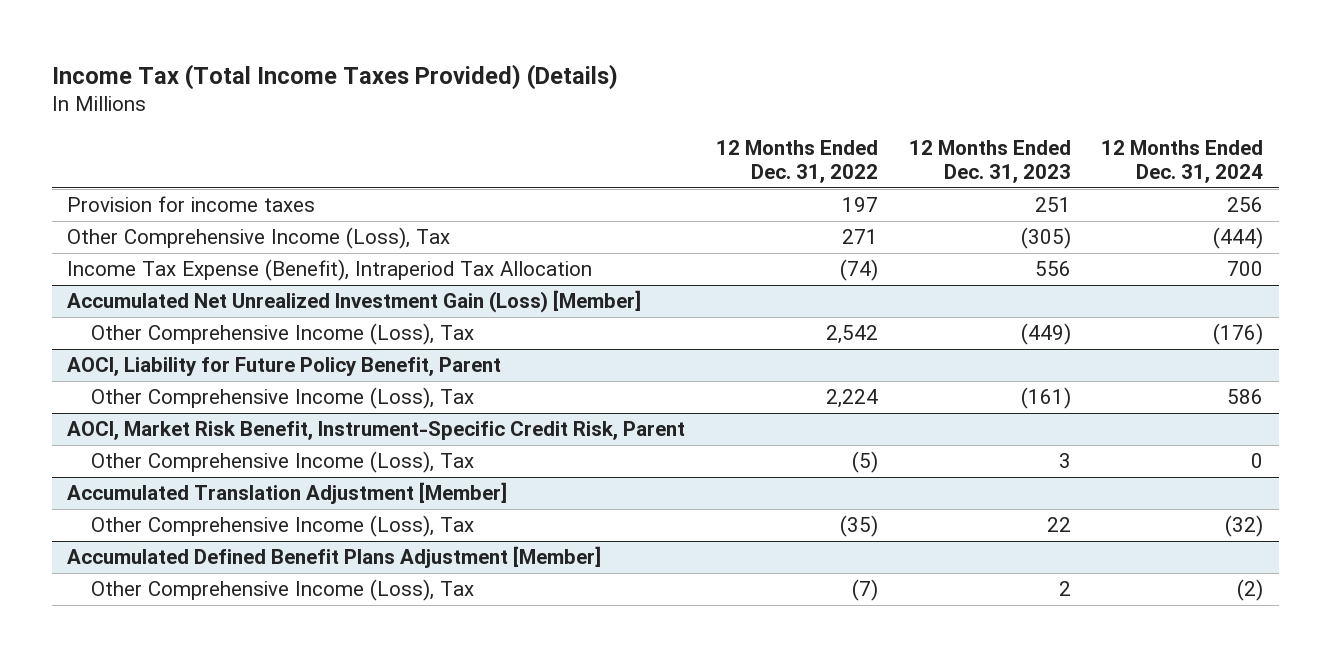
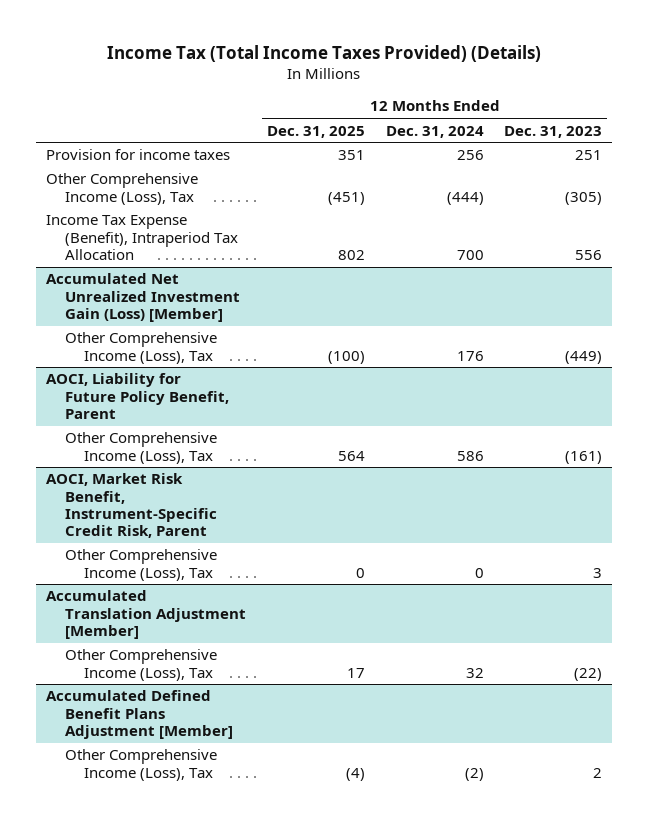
[716,140,879,184] 12 Months Ended Dec. 31, 2022 -> none
none -> [266,125,365,138] Dec. 31, 2025
[1213,323,1264,346] (176) -> [456,350,484,361] 176
[1046,517,1071,533] 22 -> [574,667,603,681] (22)
[1225,515,1264,538] (32) -> [465,667,484,678] 32

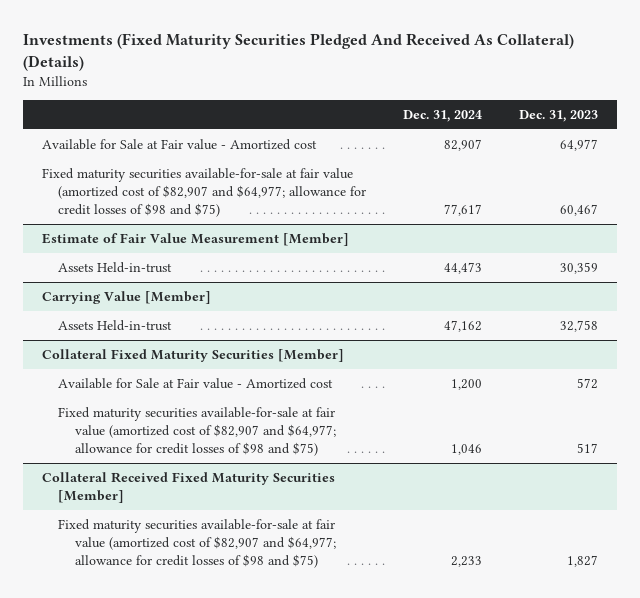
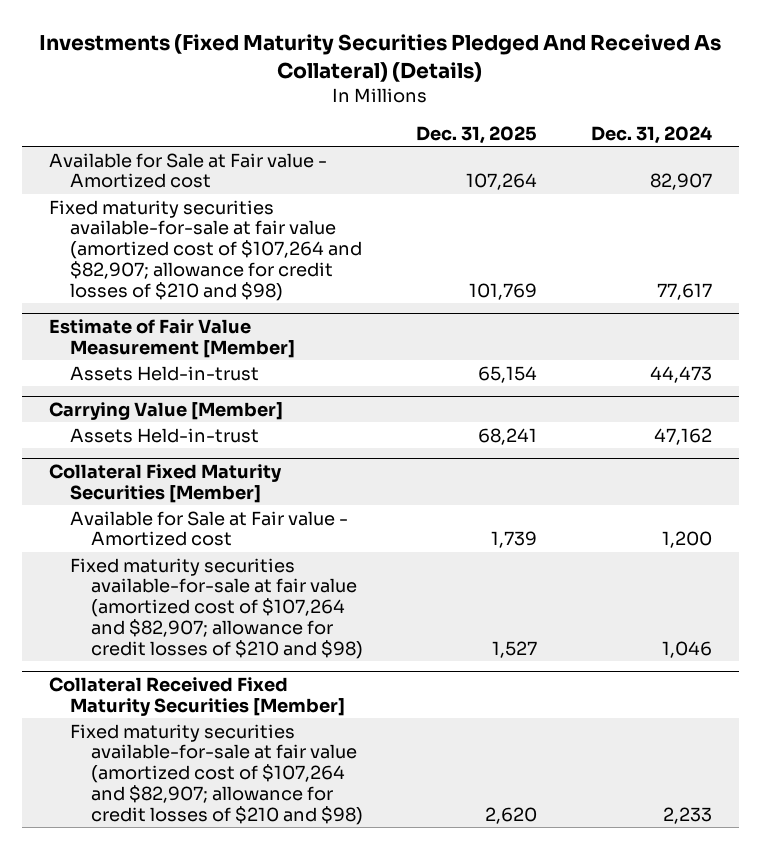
[519,109,599,122] Dec. 31, 2023 -> none
none -> [416,125,538,144] Dec. 31, 2025
[41,168,367,218] Fixed maturity securities available-for-sale at fair value (amortized cost of $82,907 and $64,977; allowance for credit losses of $98 and $75) -> [48,199,362,301] Fixed maturity securities available-for-sale at fair value (amortized cost of $107,264 and $82,907; allowance for credit losses of $210 and $98)
[58,407,336,457] Fixed maturity securities available-for-sale at fair value (amortized cost of $82,907 and $64,977; allowance for credit losses of $98 and $75) -> [69,557,363,659] Fixed maturity securities available-for-sale at fair value (amortized cost of $107,264 and $82,907; allowance for credit losses of $210 and $98)
[58,519,336,569] Fixed maturity securities available-for-sale at fair value (amortized cost of $82,907 and $64,977; allowance for credit losses of $98 and $75) -> [69,723,363,825] Fixed maturity securities available-for-sale at fair value (amortized cost of $107,264 and $82,907; allowance for credit losses of $210 and $98)

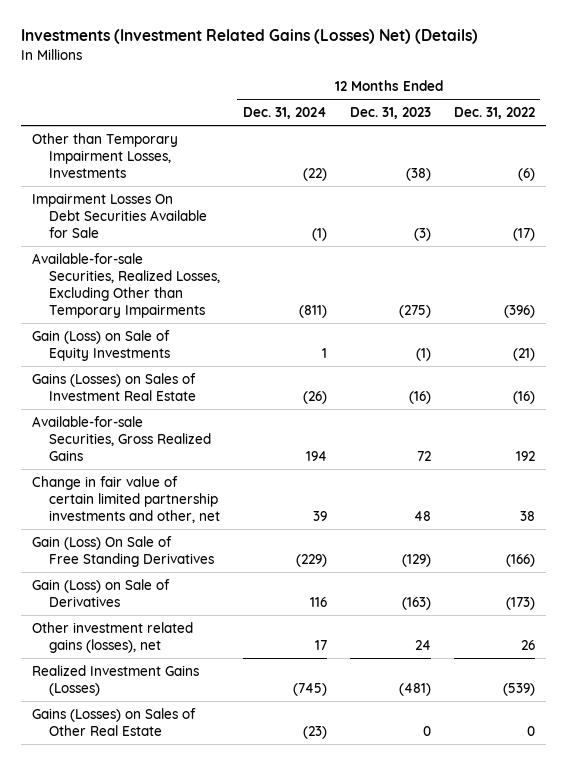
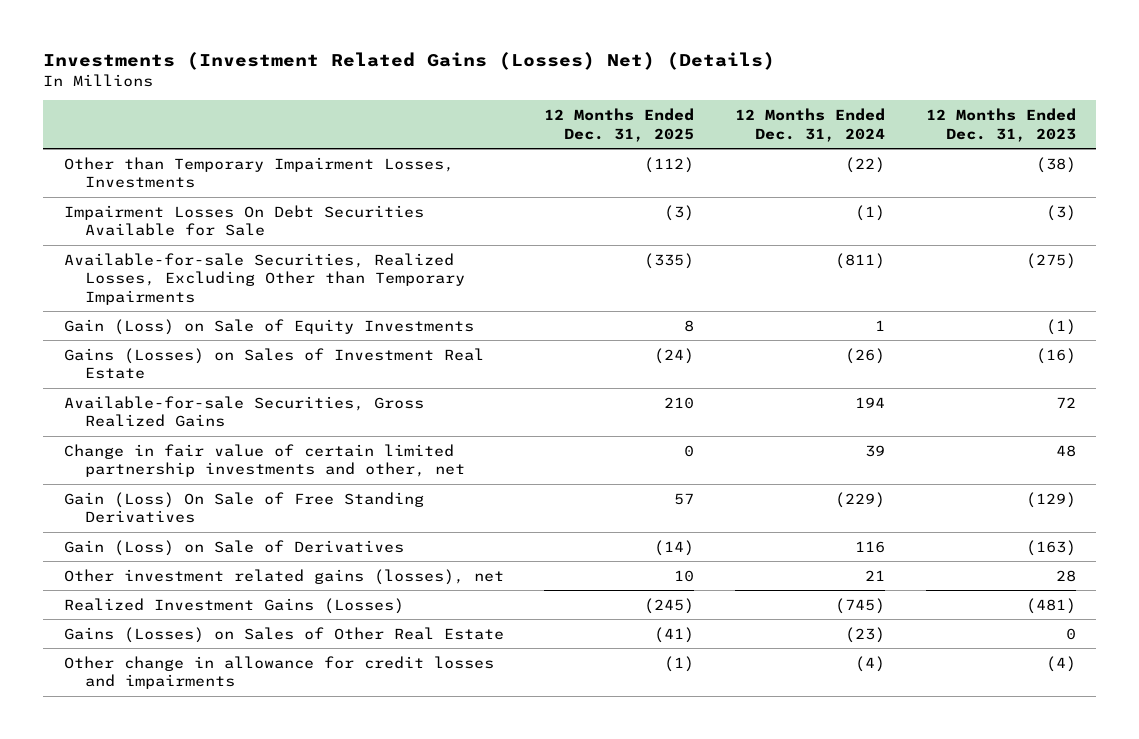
[453,107,535,120] Dec. 31, 2022 -> none
none -> [544,108,695,142] 12 Months Ended Dec. 31, 2025
[315,639,328,650] 17 -> [865,569,886,581] 21
[414,639,431,650] 24 -> [1055,569,1076,582] 28
none -> [63,655,494,690] Other change in allowance for credit losses and impairments

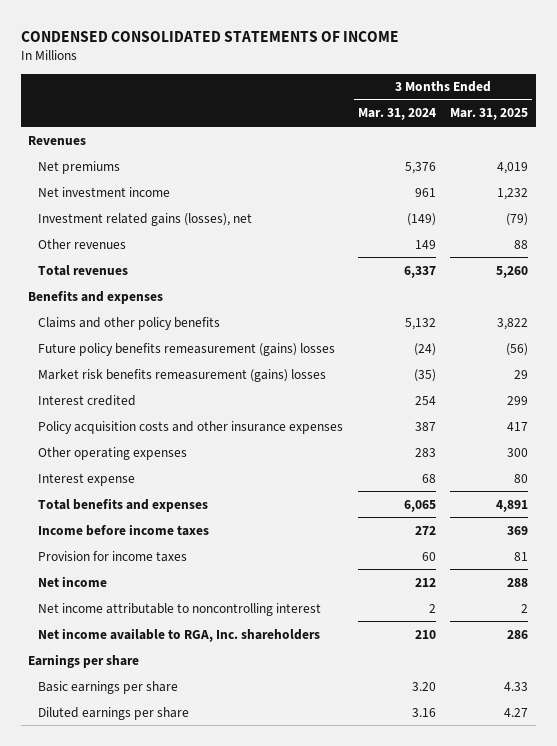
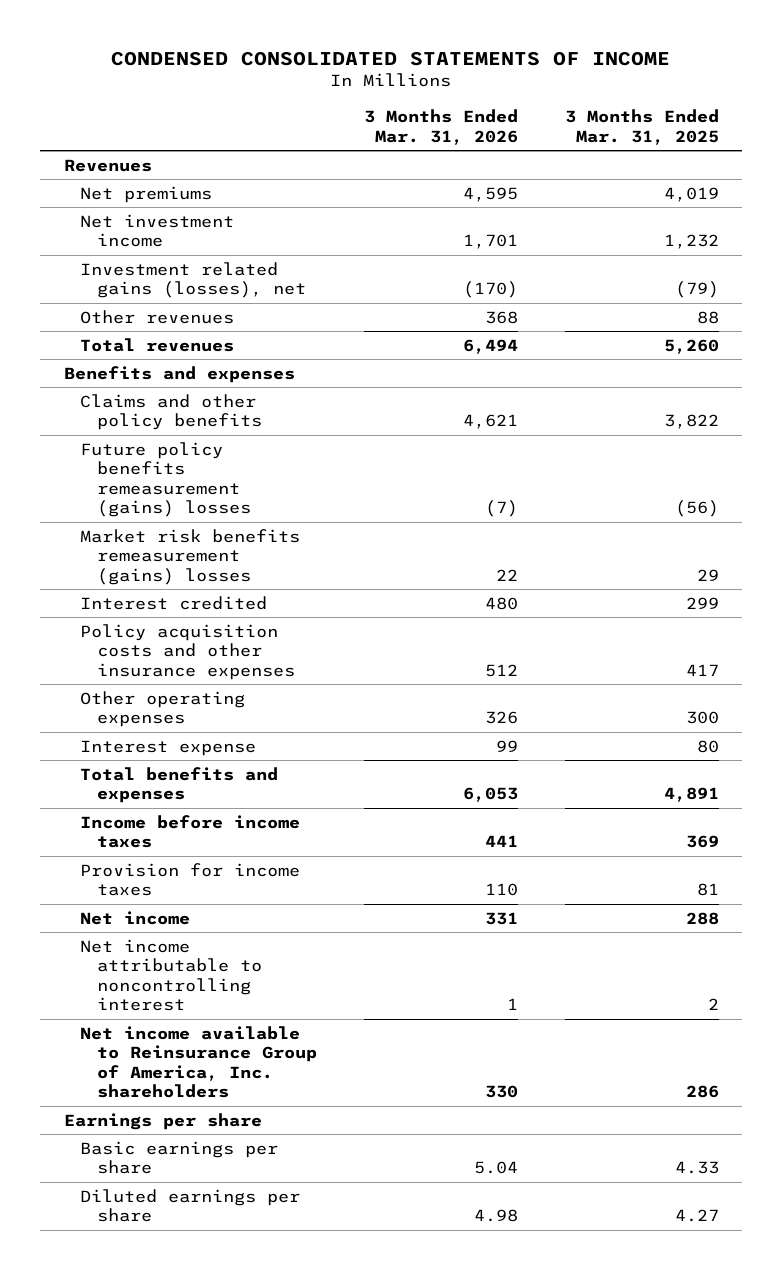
[357,108,436,121] Mar. 31, 2024 -> none
none -> [364,109,519,145] 3 Months Ended Mar. 31, 2026
[38,627,321,642] Net income available to RGA, Inc. shareholders -> [80,1025,318,1098] Net income available to Reinsurance Group of America, Inc. shareholders

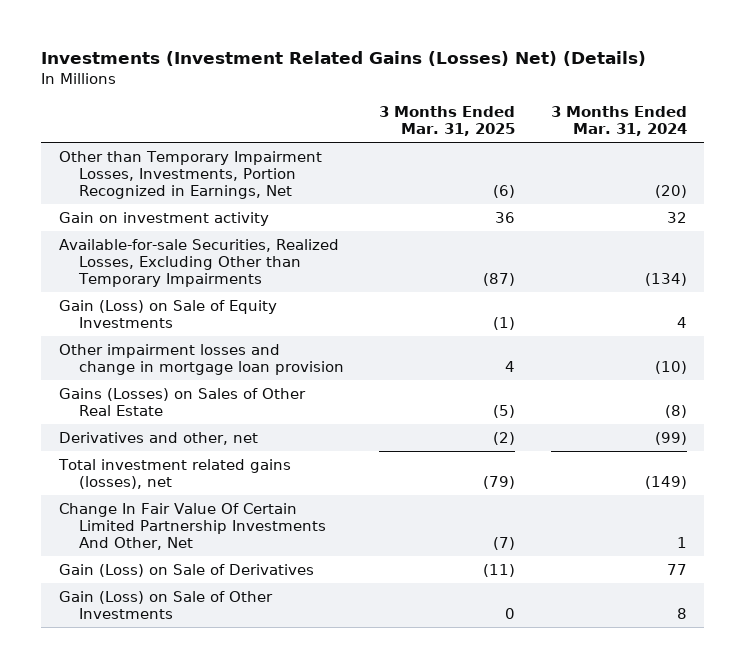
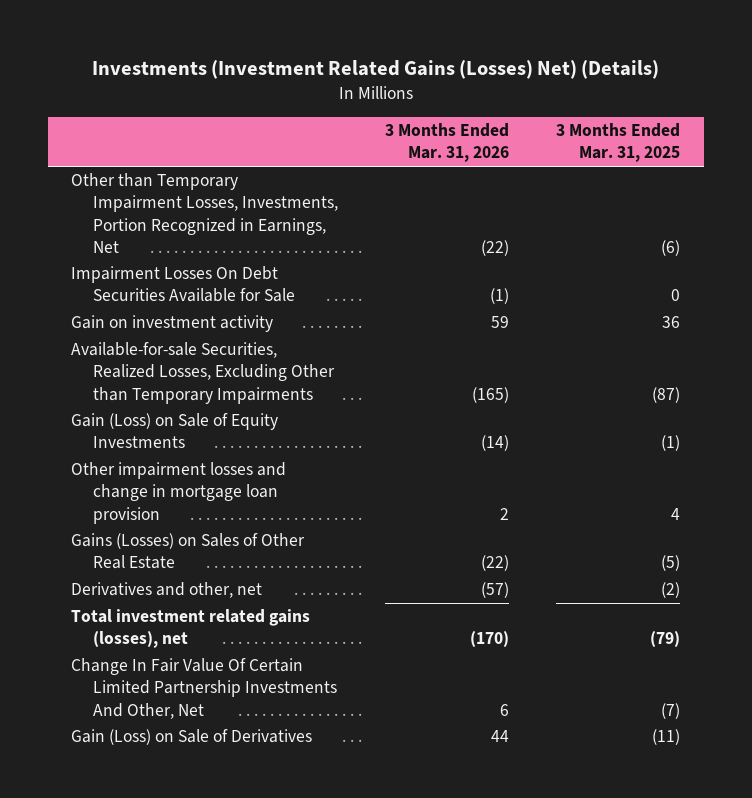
[550,106,687,137] 3 Months Ended Mar. 31, 2024 -> none
none -> [385,123,510,163] 3 Months Ended Mar. 31, 2026
none -> [71,266,296,303] Impairment Losses On Debt Securities Available for Sale
[58,590,273,619] Gain (Loss) on Sale of Other Investments -> none

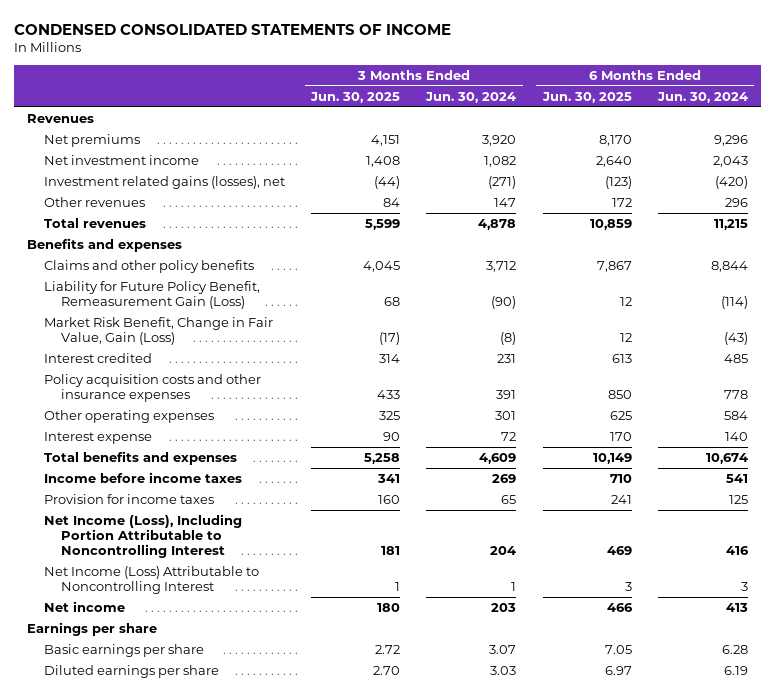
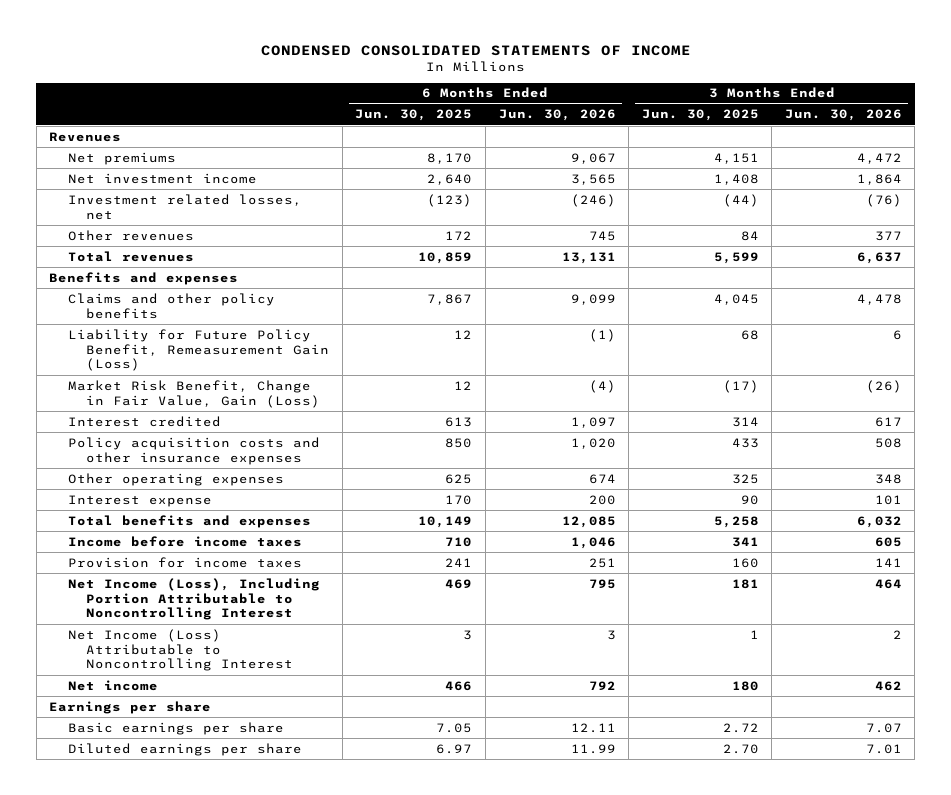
[425,91,517,103] Jun. 30, 2024 -> none
[656,91,748,103] Jun. 30, 2024 -> none
none -> [498,109,616,122] Jun. 30, 2026
none -> [784,109,902,122] Jun. 30, 2026
[44,175,286,189] Investment related gains (losses), net -> [67,193,302,220] Investment related losses, net

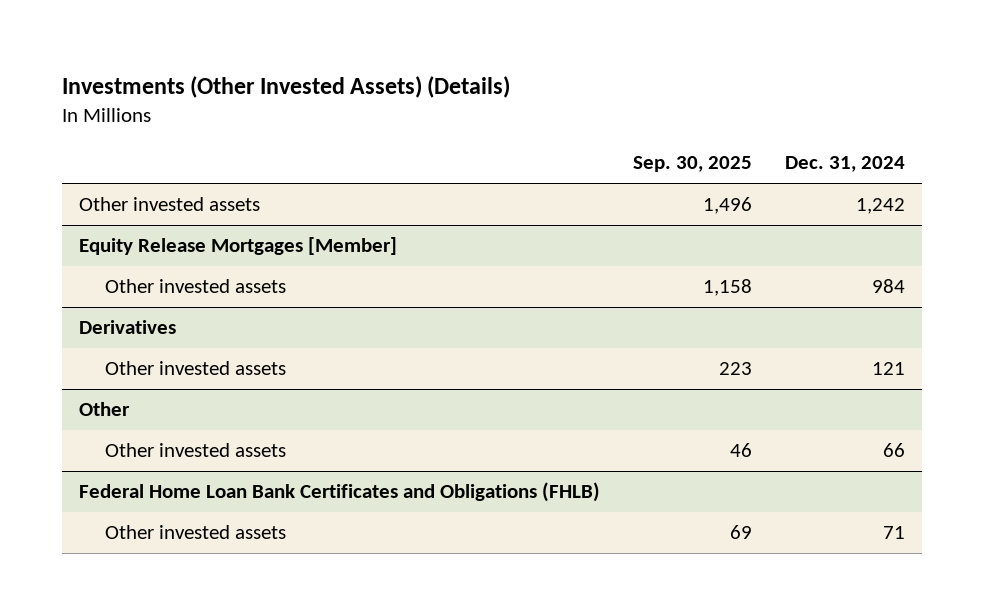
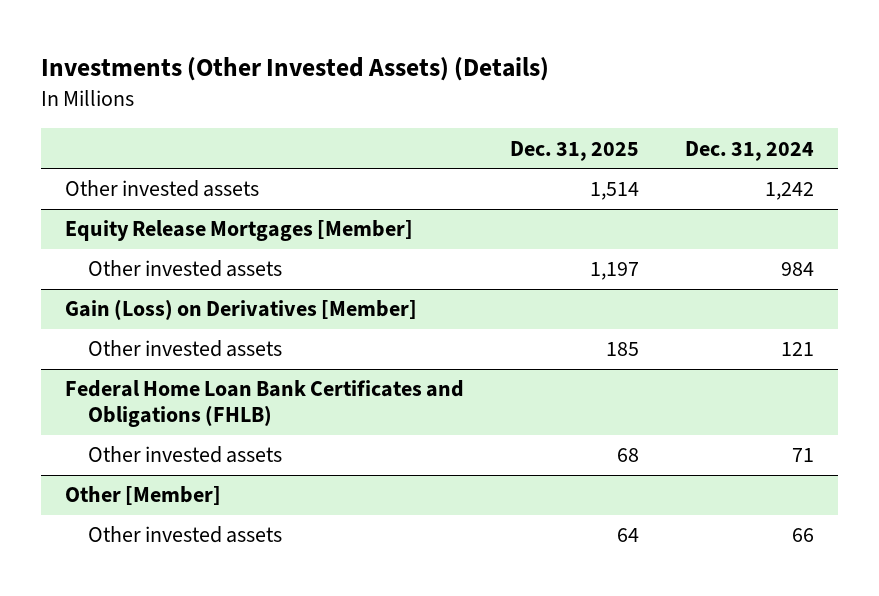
[633,156,753,173] Sep. 30, 2025 -> none
none -> [510,140,640,161] Dec. 31, 2025
[78,320,176,335] Derivatives -> [64,299,417,321] Gain (Loss) on Derivatives [Member]
[78,402,130,417] Other -> none
[105,443,287,458] Other invested assets -> none
none -> [64,486,221,506] Other [Member]
none -> [88,526,283,544] Other invested assets

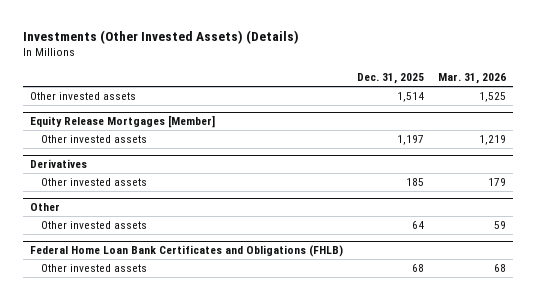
[685,140,815,161] Dec. 31, 2024 -> none
none -> [438,73,507,85] Mar. 31, 2026
[64,299,417,321] Gain (Loss) on Derivatives [Member] -> [29,159,87,169] Derivatives
none -> [29,203,60,212] Other
none -> [41,221,148,230] Other invested assets
[64,486,221,506] Other [Member] -> none
[88,526,283,544] Other invested assets -> none

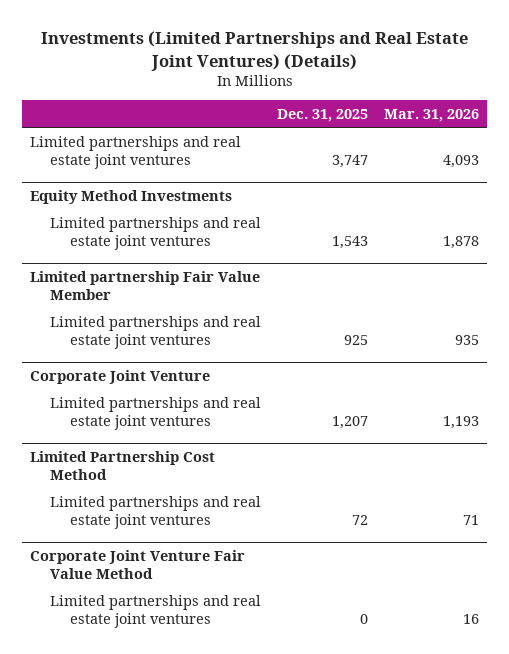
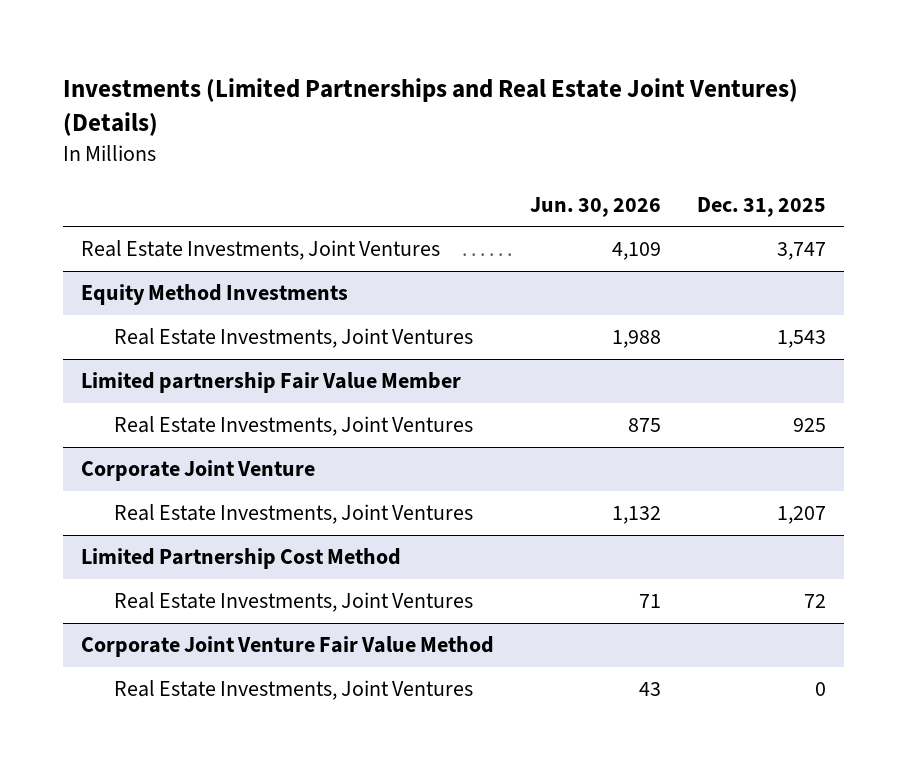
[384,108,480,122] Mar. 31, 2026 -> none
none -> [530,196,662,217] Jun. 30, 2026
[30,135,242,169] Limited partnerships and real estate joint ventures -> [81,240,441,261] Real Estate Investments, Joint Ventures
[50,216,262,250] Limited partnerships and real estate joint ventures -> [113,328,473,349] Real Estate Investments, Joint Ventures
[50,315,262,349] Limited partnerships and real estate joint ventures -> [113,416,473,437] Real Estate Investments, Joint Ventures
[50,396,262,430] Limited partnerships and real estate joint ventures -> [113,504,473,525] Real Estate Investments, Joint Ventures
[50,495,262,529] Limited partnerships and real estate joint ventures -> [113,592,473,613] Real Estate Investments, Joint Ventures
[50,594,262,628] Limited partnerships and real estate joint ventures -> [113,680,473,701] Real Estate Investments, Joint Ventures

